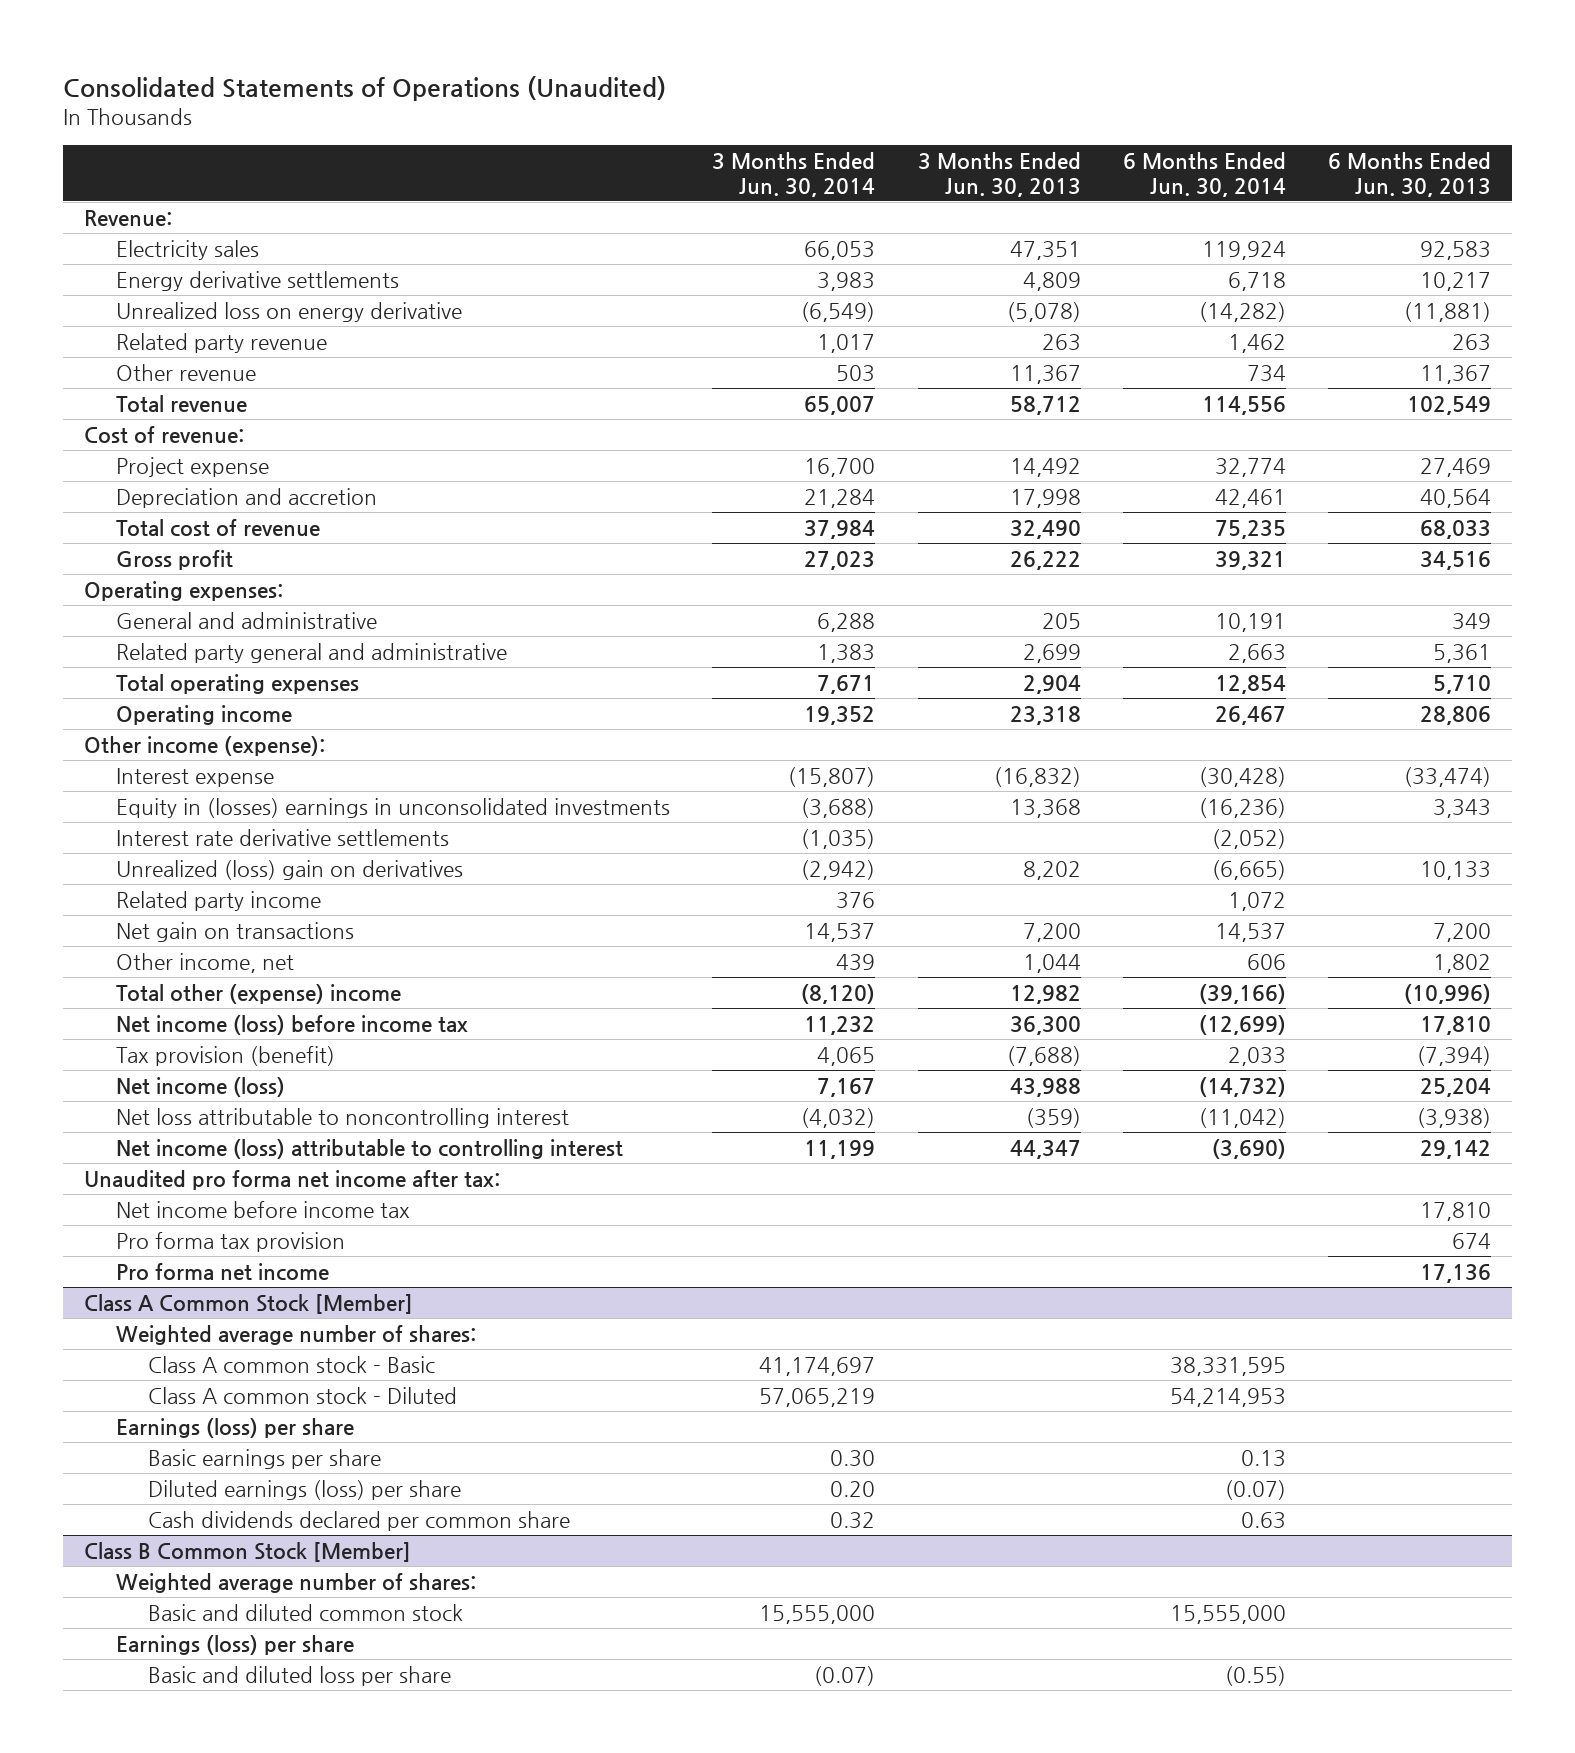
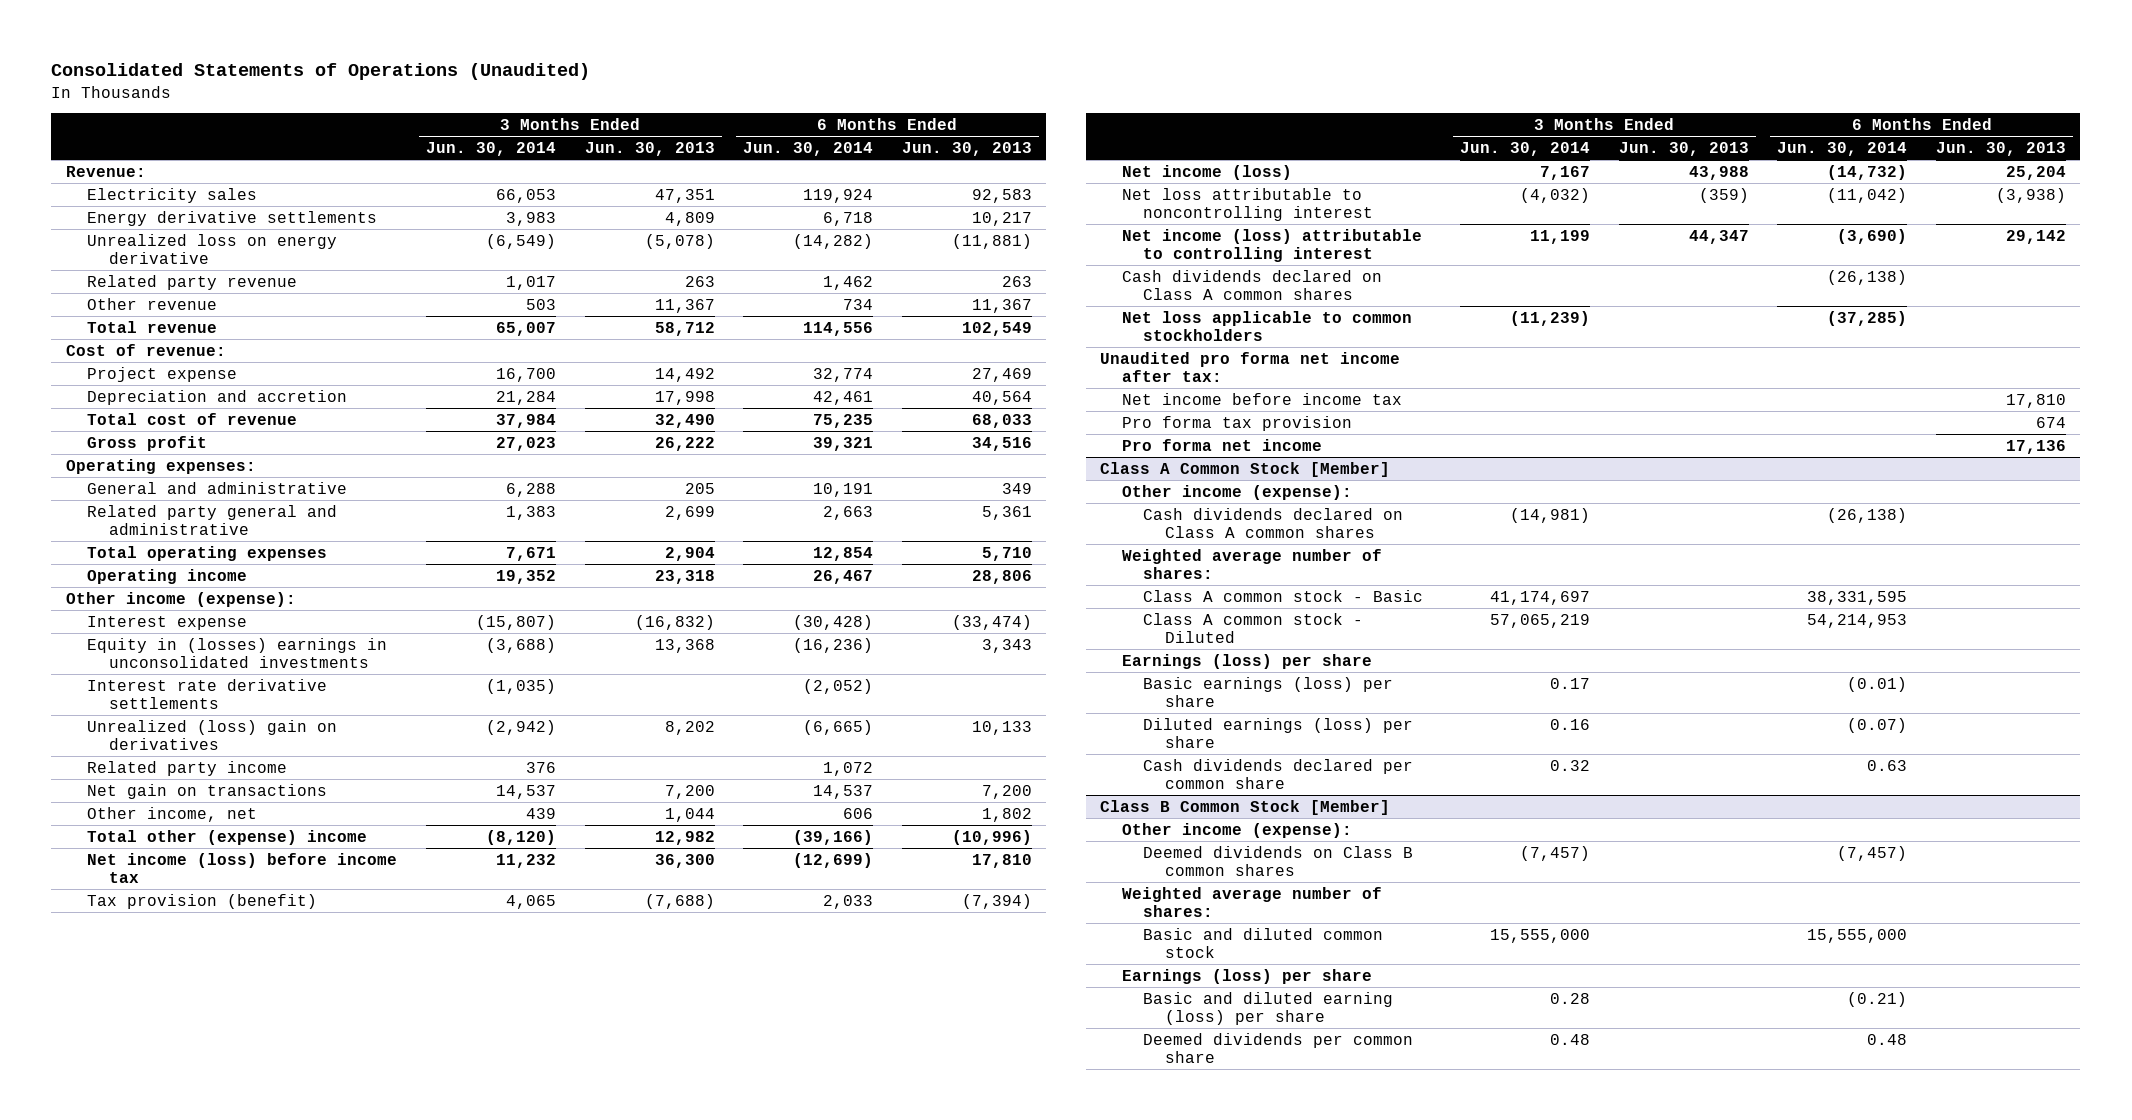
none -> [1121,269,1382,301] Cash dividends declared on Class A common shares
none -> [1121,310,1412,342] Net loss applicable to common stockholders
none -> [1121,484,1352,500] Other income (expense):
none -> [1143,507,1404,539] Cash dividends declared on Class A common shares
[148,1448,382,1469] Basic earnings per share -> [1143,676,1394,708] Basic earnings (loss) per share
[830,1449,876,1467] 0.30 -> [1550,677,1591,689] 0.17
[1240,1449,1286,1467] 0.13 -> [1847,676,1908,692] (0.01)
[830,1480,876,1497] 0.20 -> [1550,718,1591,730] 0.16
none -> [1121,822,1352,838] Other income (expense):
none -> [1143,845,1414,877] Deemed dividends on Class B common shares
[148,1665,452,1686] Basic and diluted loss per share -> [1143,991,1394,1026] Basic and diluted earning (loss) per share
[814,1665,876,1686] (0.07) -> [1550,992,1591,1004] 0.28
[1224,1665,1286,1686] (0.55) -> [1847,991,1908,1007] (0.21)
none -> [1143,1032,1414,1064] Deemed dividends per common share

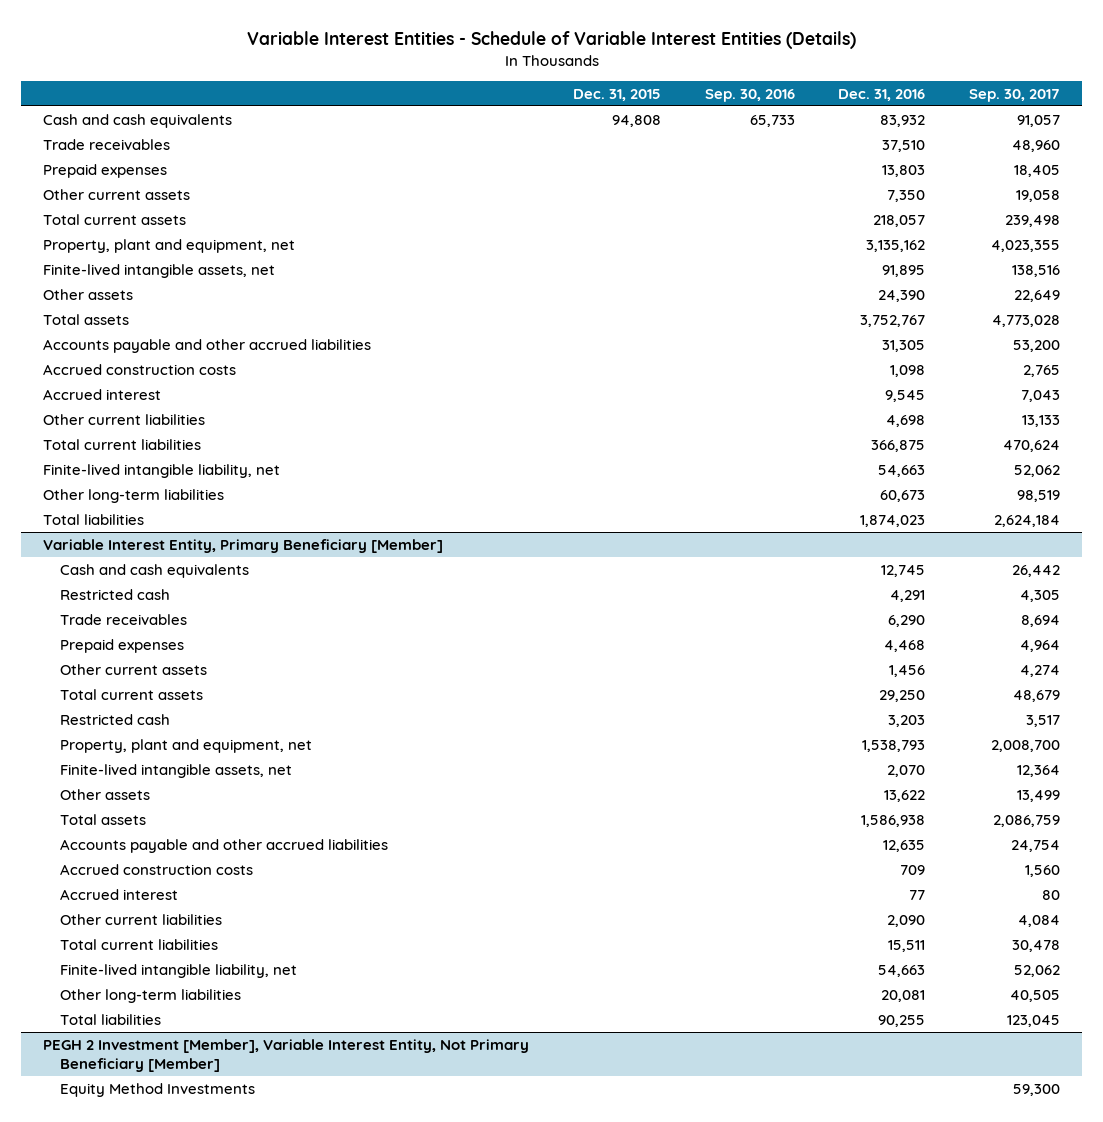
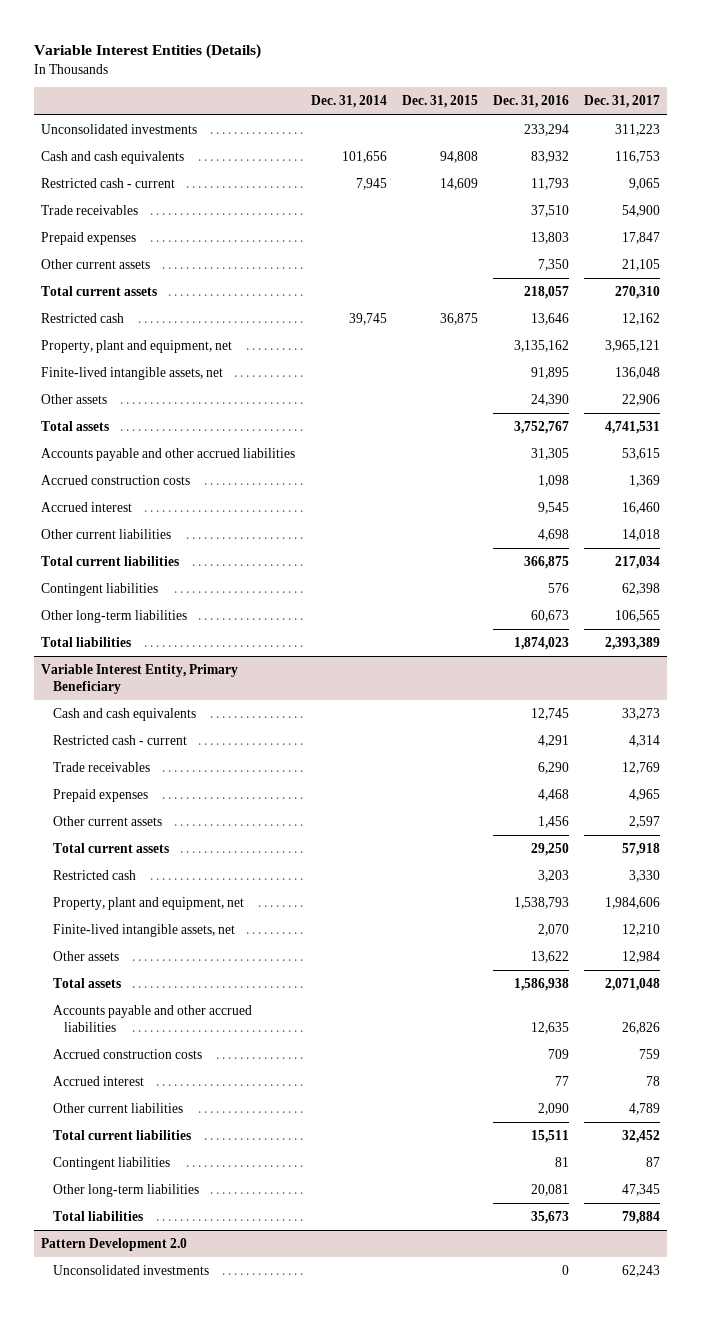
[246,31,856,50] Variable Interest Entities - Schedule of Variable Interest Entities (Details) -> [33,44,261,60] Variable Interest Entities (Details)
[704,88,795,102] Sep. 30, 2016 -> none
[968,88,1060,102] Sep. 30, 2017 -> none
none -> [310,95,387,109] Dec. 31, 2014
none -> [583,95,660,109] Dec. 31, 2017
none -> [41,124,198,135] Unconsolidated investments
none -> [41,178,176,189] Restricted cash - current
none -> [41,313,125,324] Restricted cash
[43,463,281,478] Finite-lived intangible liability, net -> none
none -> [41,583,159,597] Contingent liabilities
[43,538,444,553] Variable Interest Entity, Primary Beneficiary [Member] -> [41,664,239,695] Variable Interest Entity, Primary Beneficiary
[59,588,170,600] Restricted cash -> [52,735,187,746] Restricted cash - current
[59,963,297,978] Finite-lived intangible liability, net -> none
none -> [52,1157,170,1171] Contingent liabilities
[43,1038,530,1073] PEGH 2 Investment [Member], Variable Interest Entity, Not Primary Beneficiary [Member] -> none
[59,1082,255,1097] Equity Method Investments -> none
[878,1014,926,1027] 90,255 -> [530,1211,569,1225] 35,673
none -> [41,1238,188,1252] Pattern Development 2.0
none -> [52,1265,209,1276] Unconsolidated investments

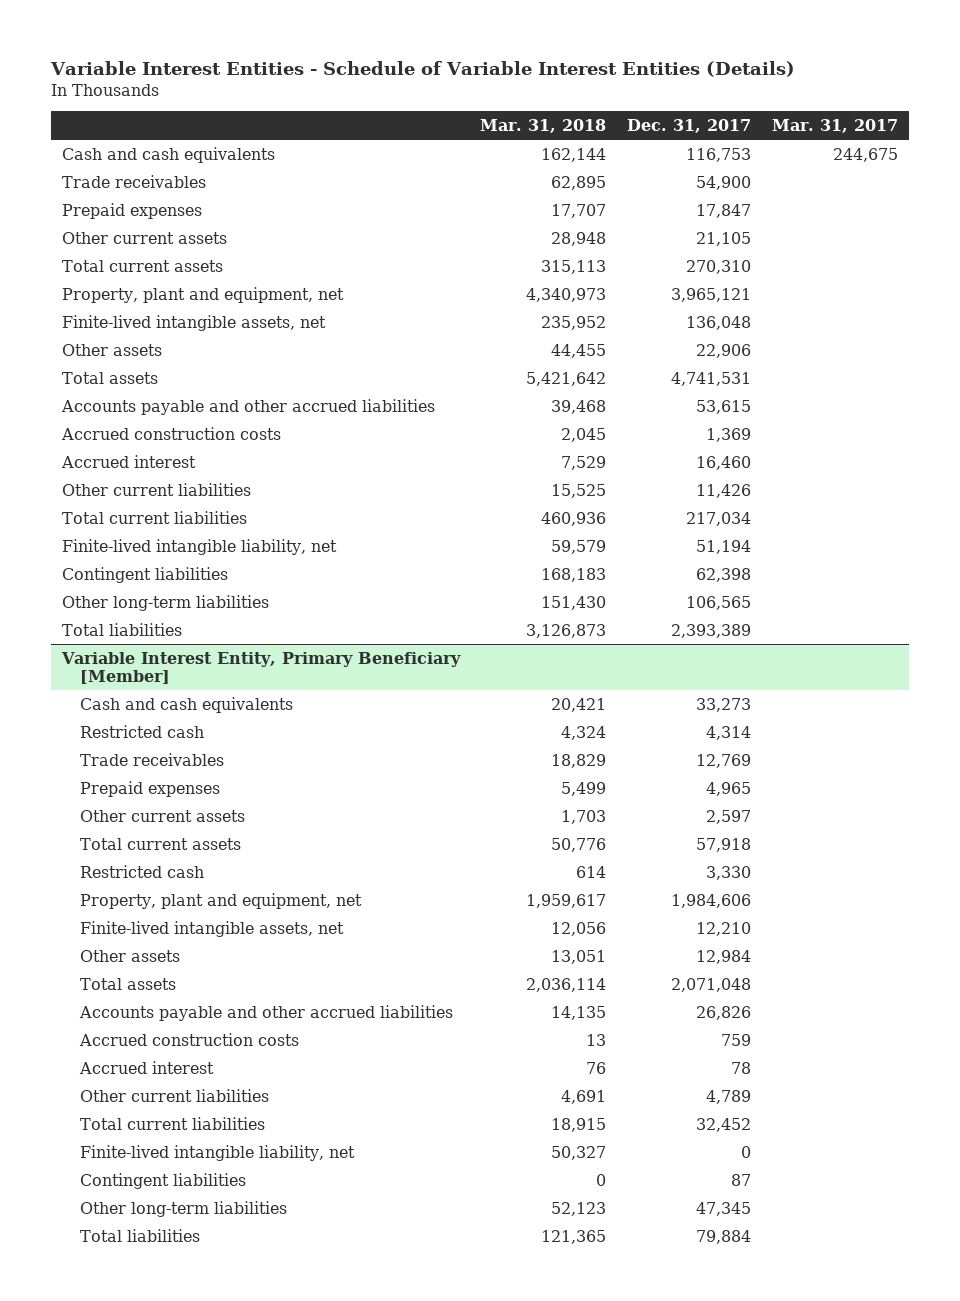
[33,44,261,60] Variable Interest Entities (Details) -> [50,61,796,78] Variable Interest Entities - Schedule of Variable Interest Entities (Details)
[310,95,387,109] Dec. 31, 2014 -> none
[401,95,478,109] Dec. 31, 2015 -> none
[492,95,569,109] Dec. 31, 2016 -> none
none -> [480,118,607,133] Mar. 31, 2018
none -> [772,118,899,133] Mar. 31, 2017
[41,124,198,135] Unconsolidated investments -> none
[41,178,176,189] Restricted cash - current -> none
[41,313,125,324] Restricted cash -> none
[621,529,660,542] 14,018 -> [696,483,752,498] 11,426
none -> [61,538,337,555] Finite-lived intangible liability, net
[41,664,239,695] Variable Interest Entity, Primary Beneficiary -> [60,651,461,684] Variable Interest Entity, Primary Beneficiary [Member]
[52,735,187,746] Restricted cash - current -> [80,724,205,738] Restricted cash
none -> [80,1144,356,1161] Finite-lived intangible liability, net
[41,1238,188,1252] Pattern Development 2.0 -> none
[52,1265,209,1276] Unconsolidated investments -> none

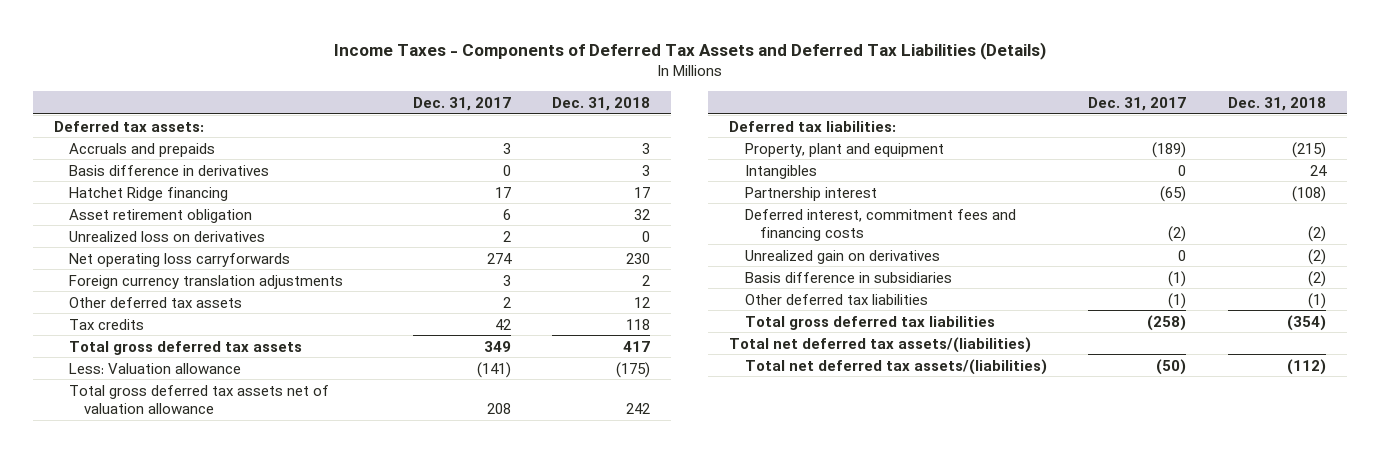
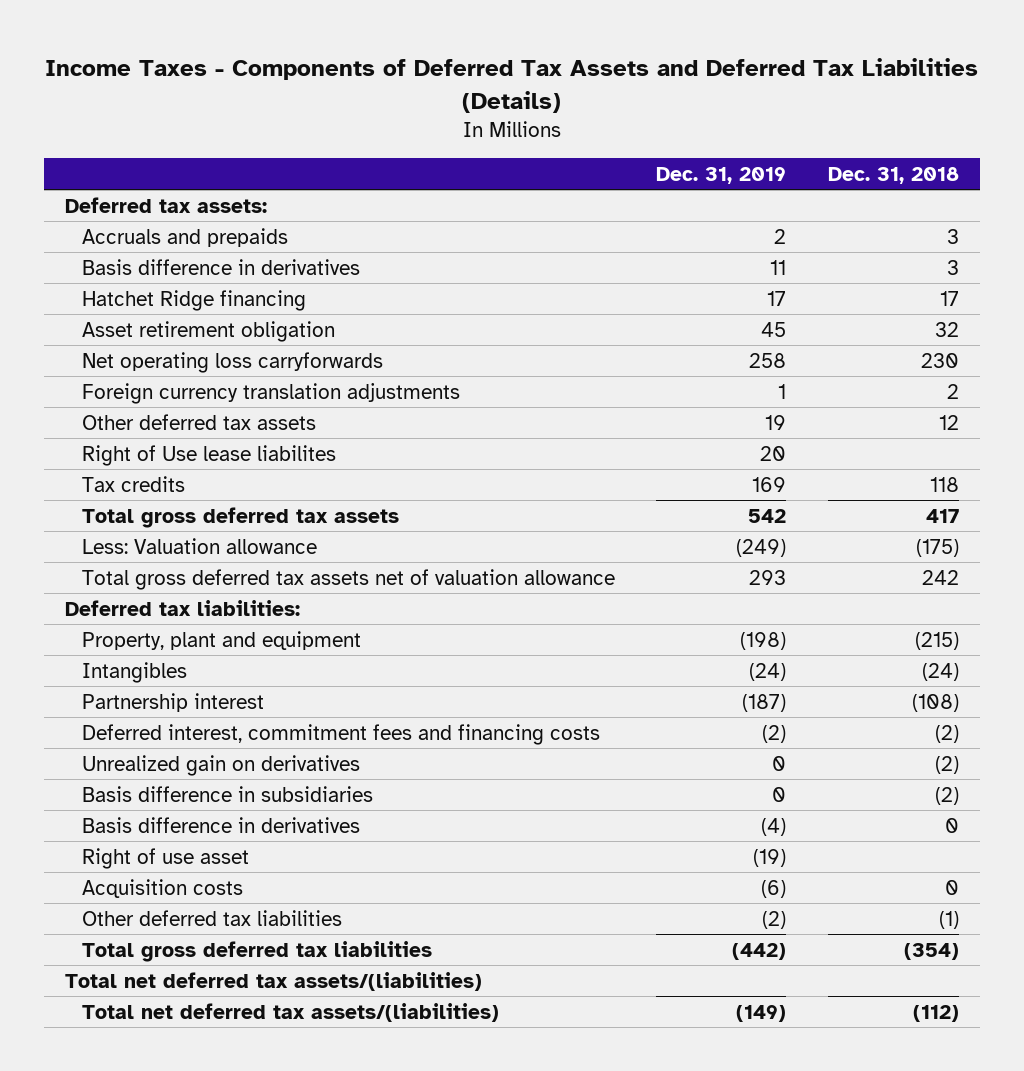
[412,96,511,111] Dec. 31, 2017 -> none
none -> [656,166,787,184] Dec. 31, 2019
[68,230,265,242] Unrealized loss on derivatives -> none
none -> [81,444,336,466] Right of Use lease liabilites
[1309,164,1327,176] 24 -> [922,662,960,681] (24)
none -> [81,816,360,833] Basis difference in derivatives
none -> [81,847,249,869] Right of use asset
none -> [81,878,243,898] Acquisition costs

